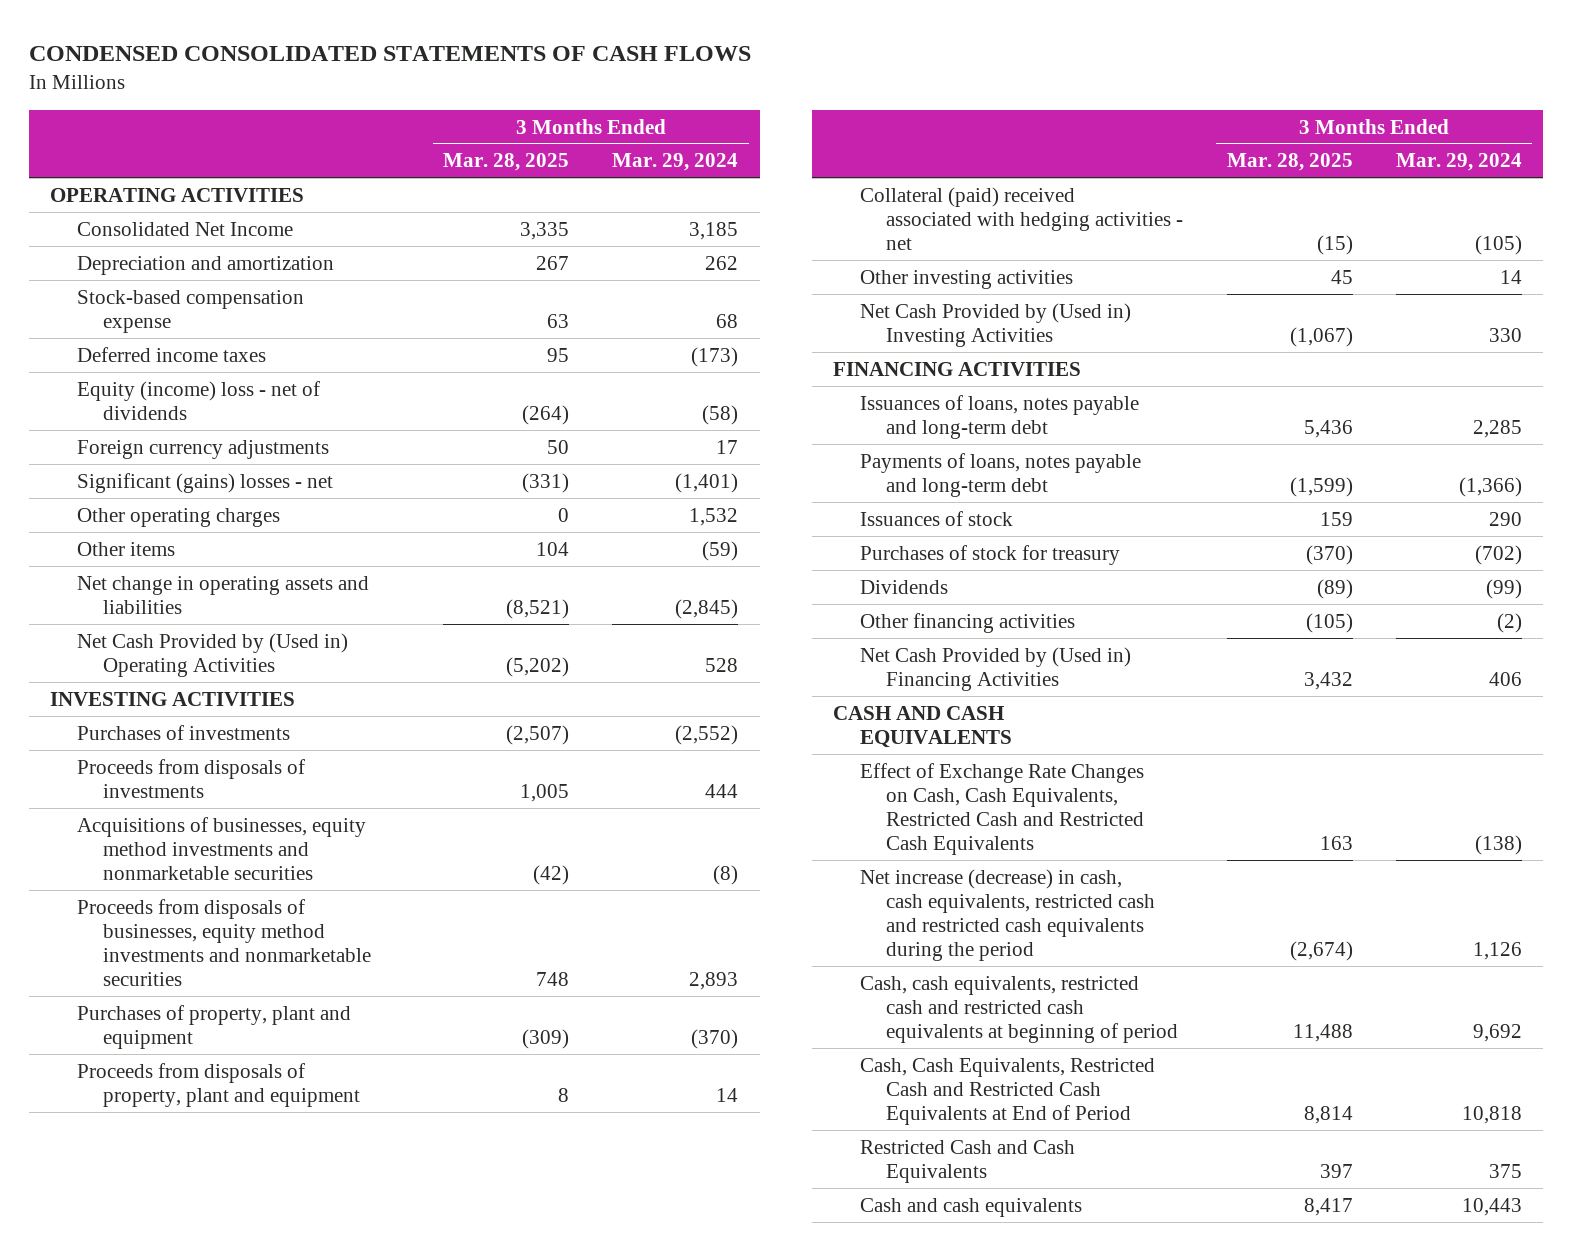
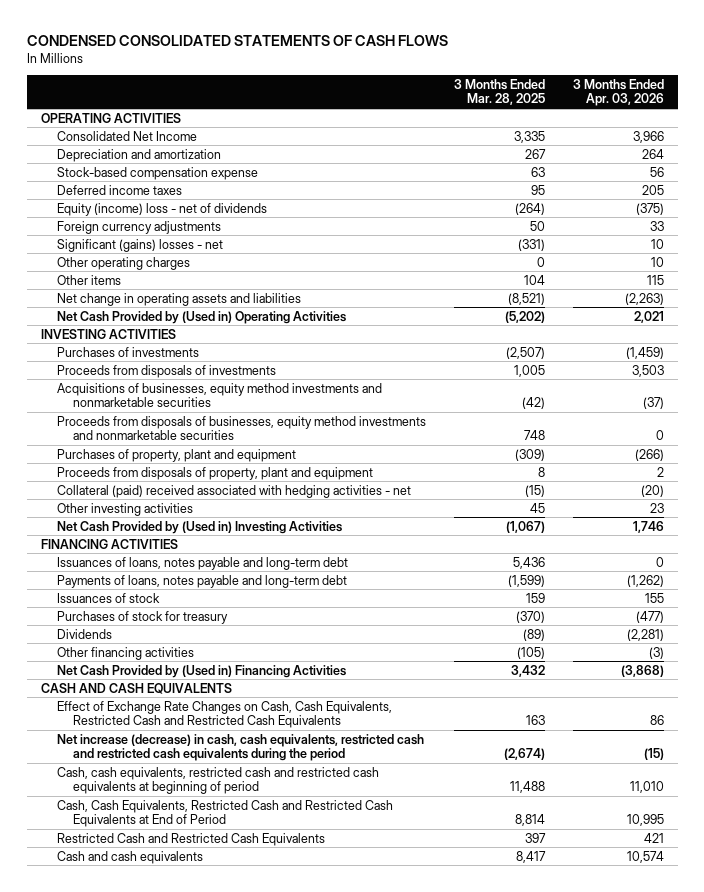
[612,153,739,172] Mar. 29, 2024 -> none
none -> [572,78,664,107] 3 Months Ended Apr. 03, 2026
[859,1139,1075,1183] Restricted Cash and Cash Equivalents -> [56,832,325,846] Restricted Cash and Restricted Cash Equivalents

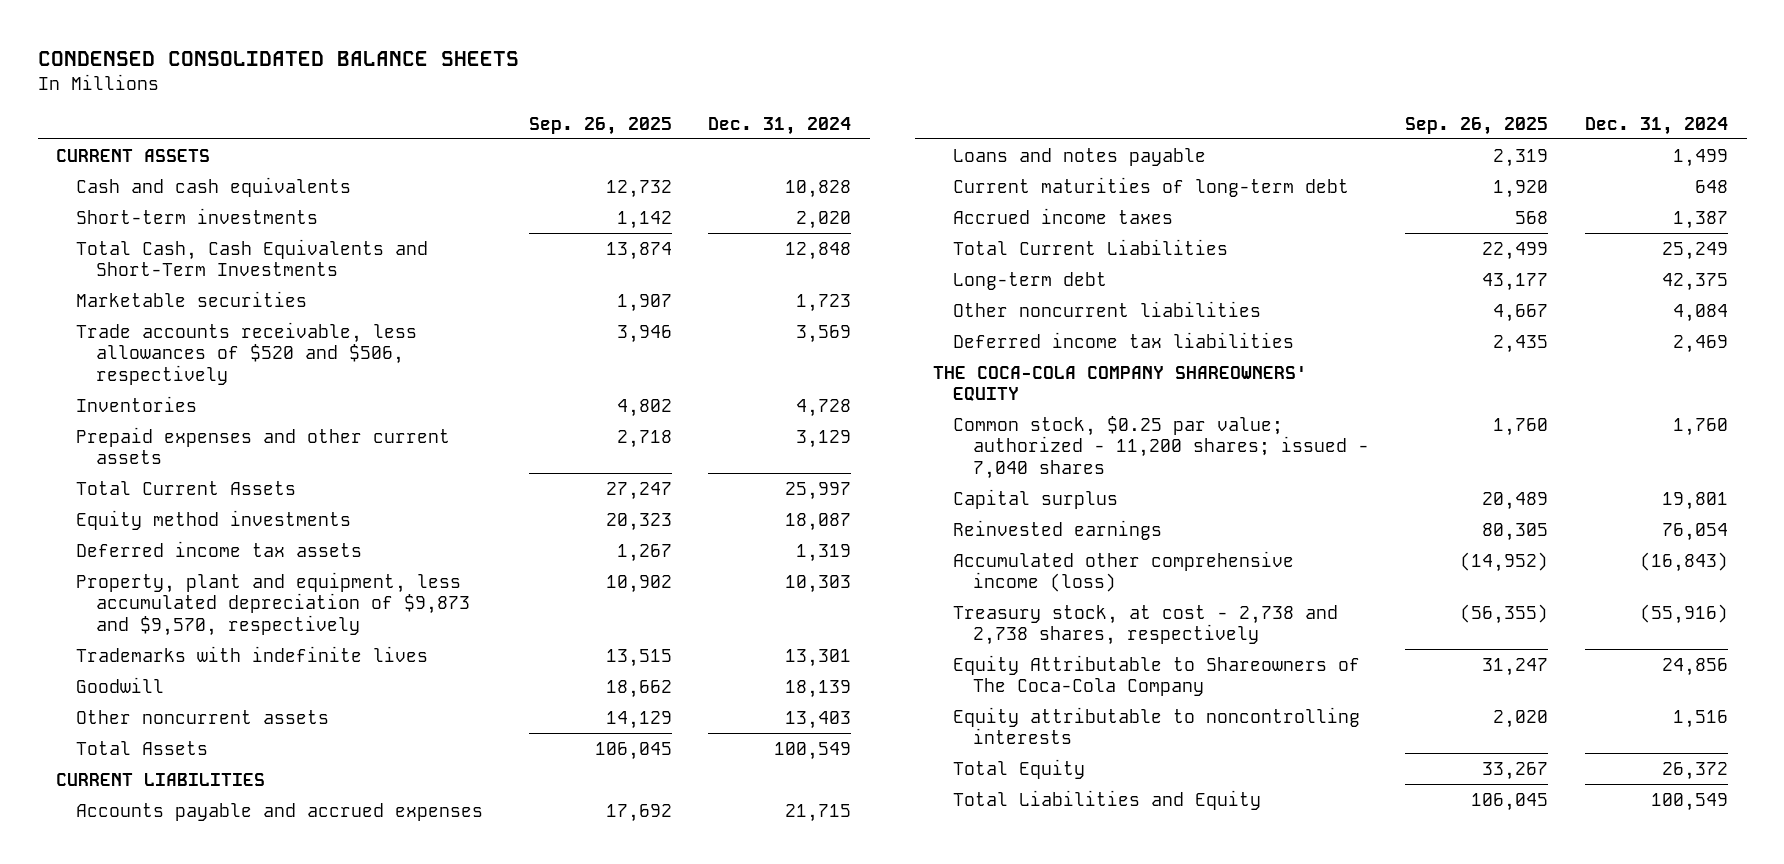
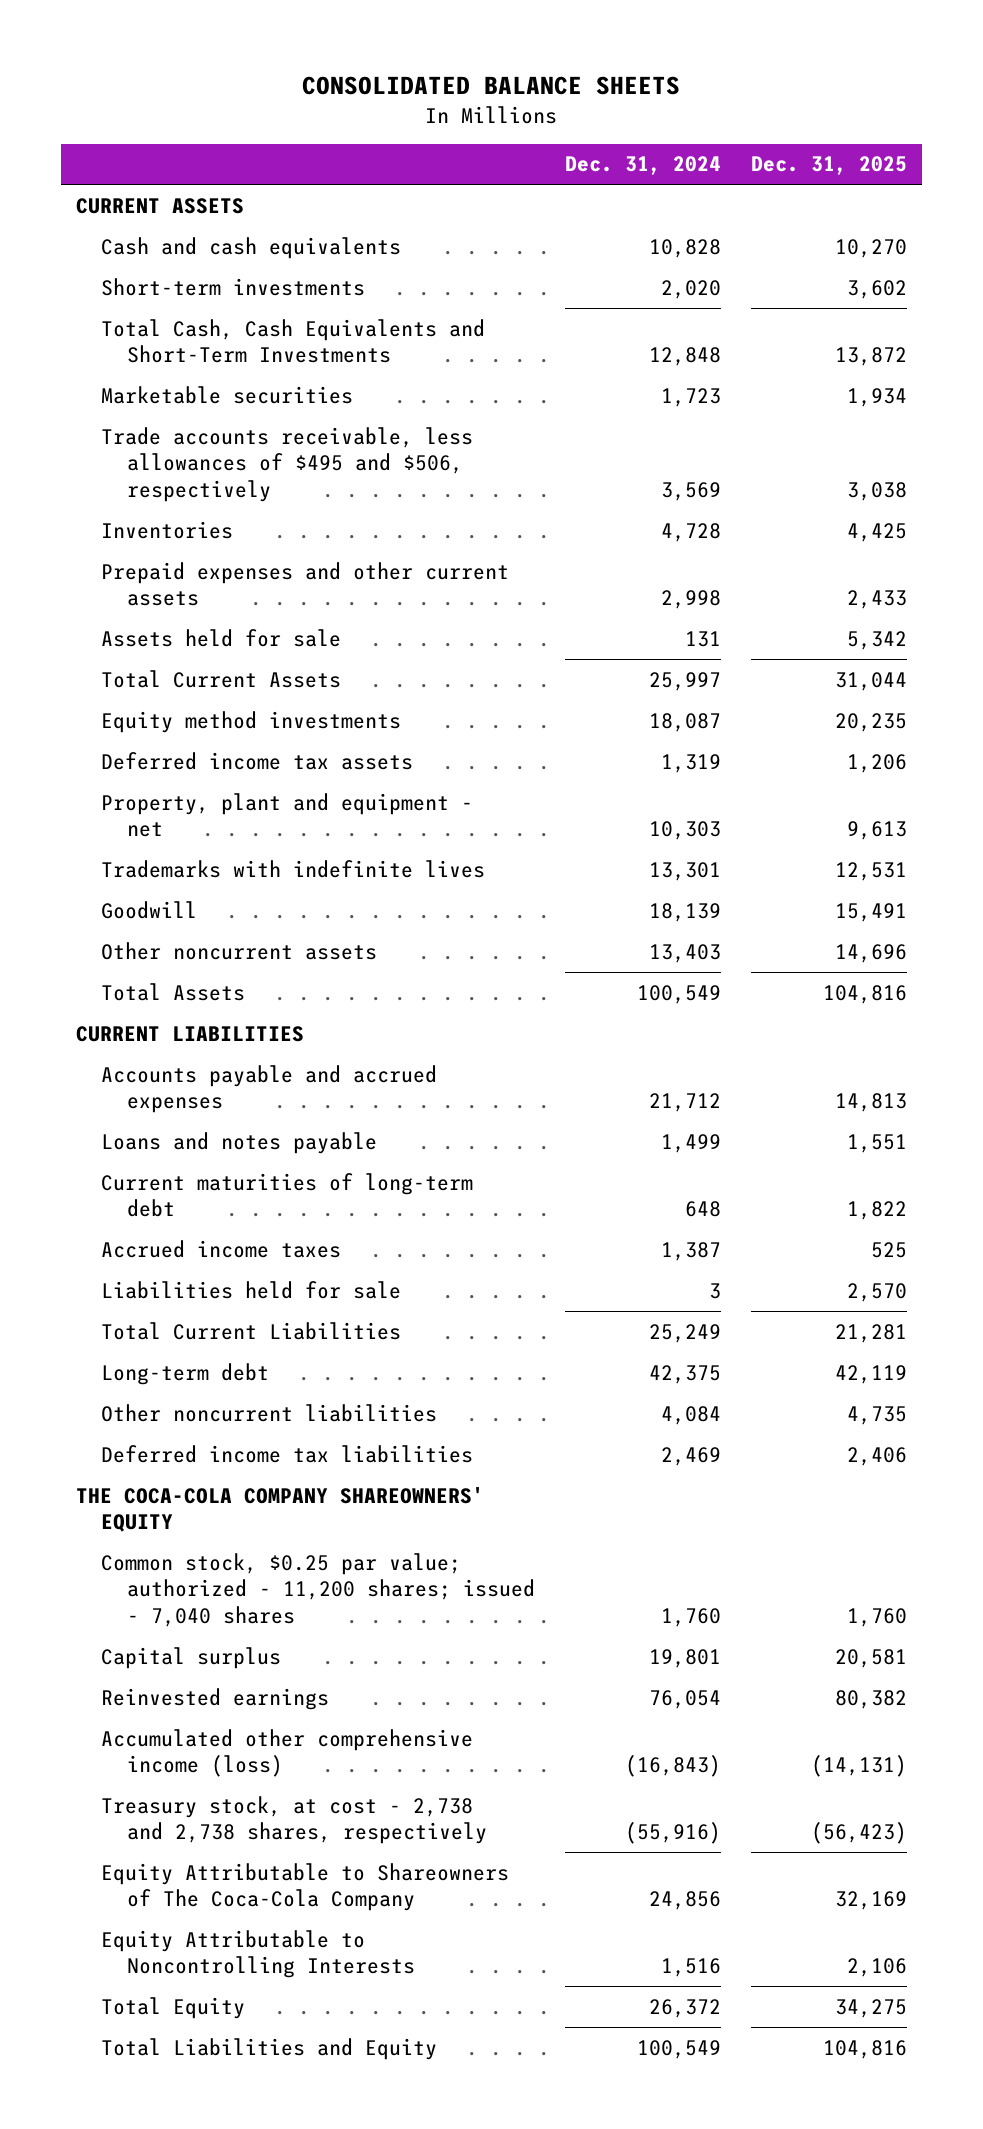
[37,50,519,66] CONDENSED CONSOLIDATED BALANCE SHEETS -> [302,75,681,95] CONSOLIDATED BALANCE SHEETS
[528,116,672,135] Sep. 26, 2025 -> none
none -> [750,156,907,176] Dec. 31, 2025
[76,321,418,385] Trade accounts receivable, less allowances of $520 and $506, respectively -> [101,426,474,502] Trade accounts receivable, less allowances of $495 and $506, respectively
[796,429,852,448] 3,129 -> [660,590,721,610] 2,998
none -> [101,628,342,647] Assets held for sale
[76,571,470,636] Property, plant and equipment, less accumulated depreciation of $9,873 and $9,570, respectively -> [101,792,474,838] Property, plant and equipment - net
[785,803,852,822] 21,715 -> [648,1093,721,1113] 21,712
none -> [101,1280,402,1299] Liabilities held for sale
[952,706,1360,745] Equity attributable to noncontrolling interests -> [101,1929,415,1979] Equity Attributable to Noncontrolling Interests

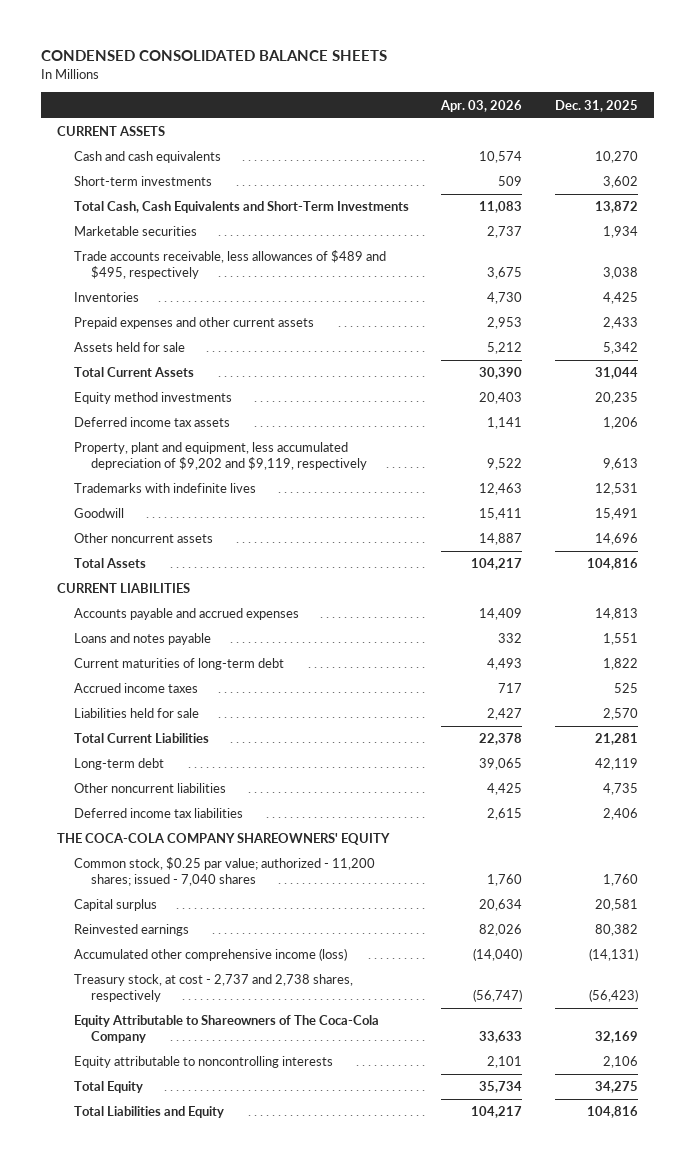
[302,75,681,95] CONSOLIDATED BALANCE SHEETS -> [40,50,387,62] CONDENSED CONSOLIDATED BALANCE SHEETS
[564,156,721,176] Dec. 31, 2024 -> none
none -> [440,99,523,112] Apr. 03, 2026
[101,426,474,502] Trade accounts receivable, less allowances of $495 and $506, respectively -> [73,250,386,279] Trade accounts receivable, less allowances of $489 and $495, respectively
[101,792,474,838] Property, plant and equipment - net -> [73,442,367,470] Property, plant and equipment, less accumulated depreciation of $9,202 and $9,119, respectively
[101,1795,487,1845] Treasury stock, at cost - 2,738 and 2,738 shares, respectively -> [73,974,353,1002] Treasury stock, at cost - 2,737 and 2,738 shares, respectively
[101,1929,415,1979] Equity Attributable to Noncontrolling Interests -> [73,1056,333,1069] Equity attributable to noncontrolling interests

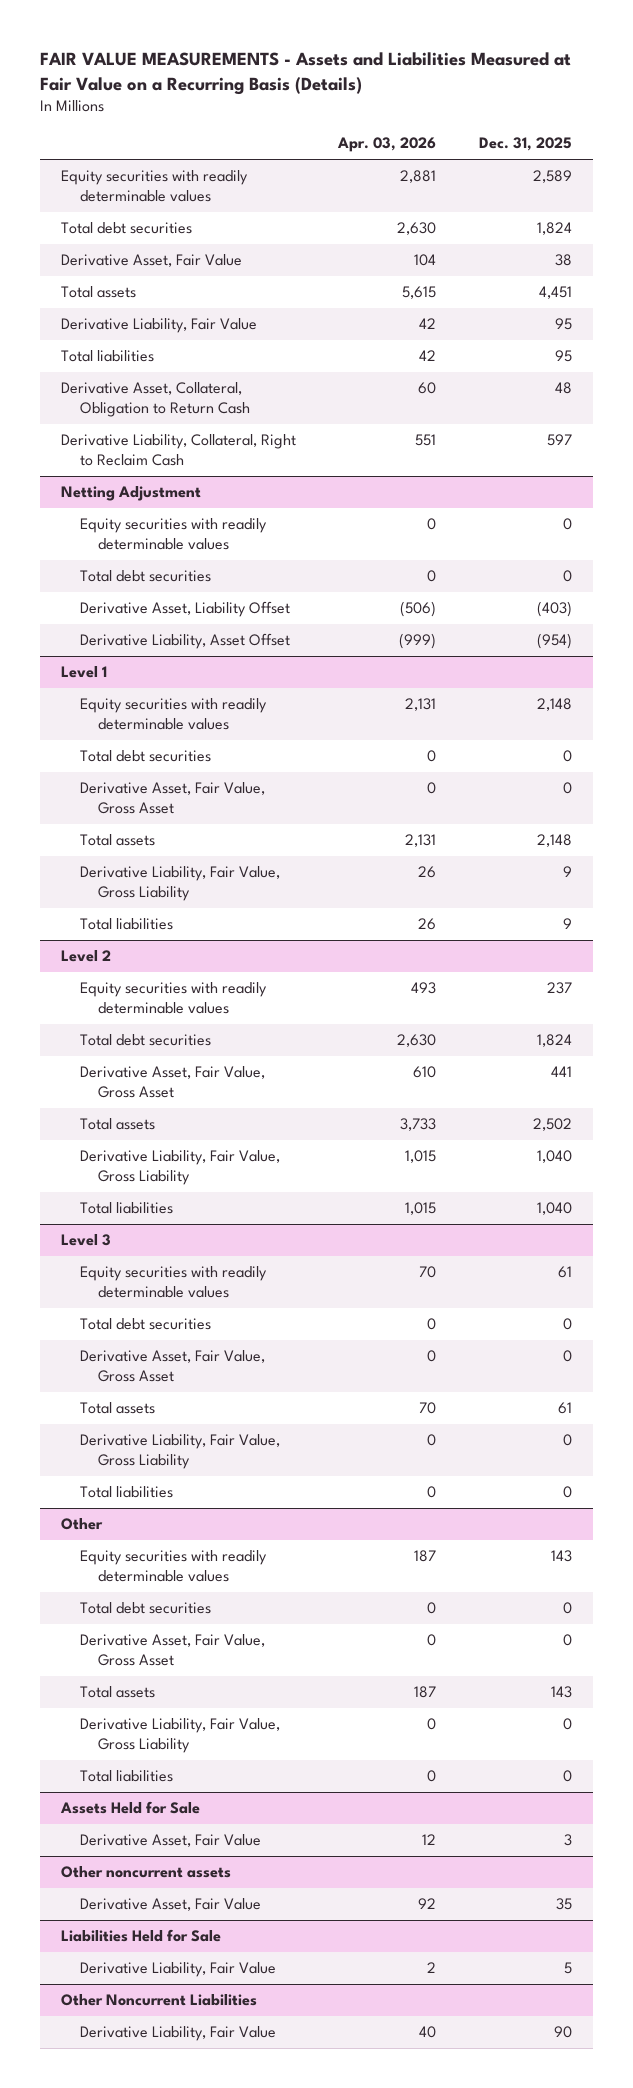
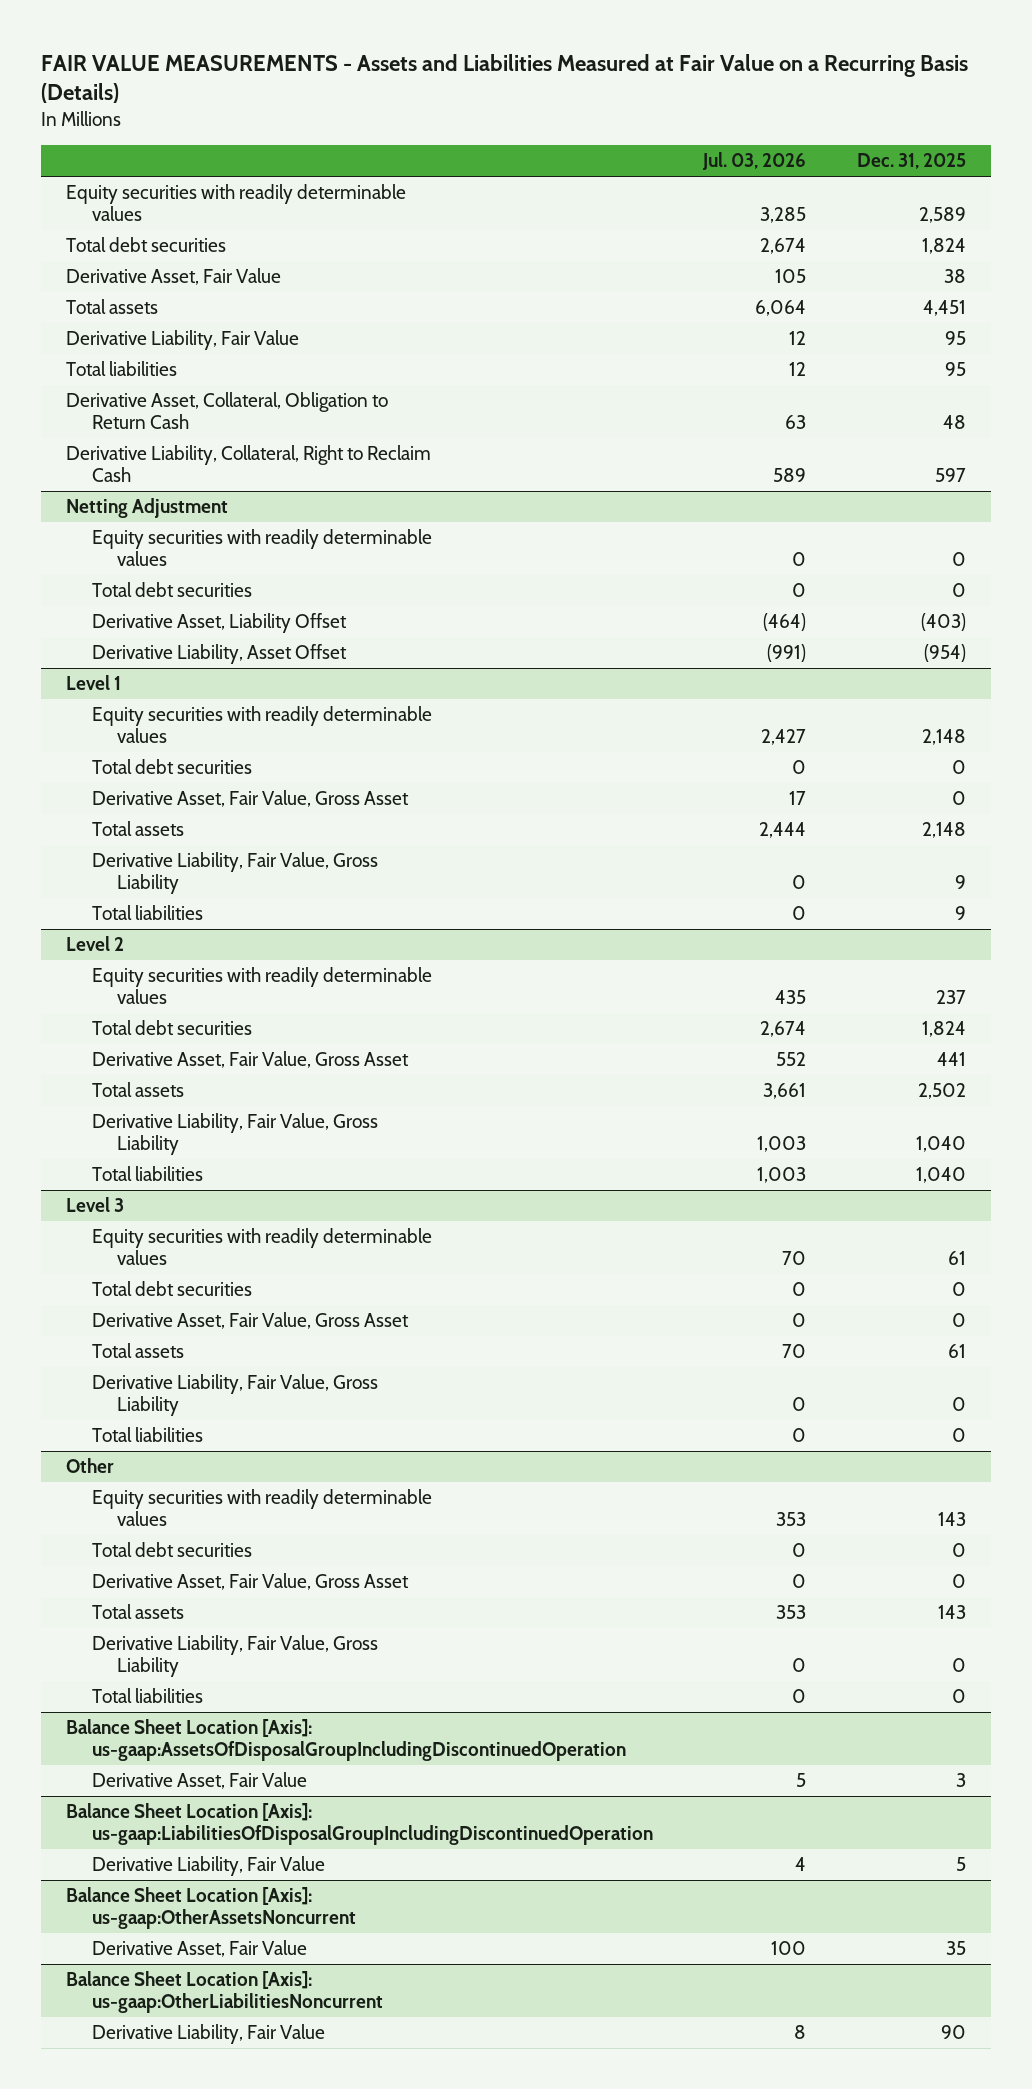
[337,137,437,153] Apr. 03, 2026 -> none
none -> [702,152,807,171] Jul. 03, 2026
[60,1801,201,1815] Assets Held for Sale -> none
none -> [66,1719,626,1762] Balance Sheet Location [Axis]: us-gaap:AssetsOfDisposalGroupIncludingDiscontinuedOperation
[61,1866,232,1879] Other noncurrent assets -> none
[79,1898,261,1912] Derivative Asset, Fair Value -> none
[61,1929,222,1943] Liabilities Held for Sale -> none
none -> [66,1803,653,1846] Balance Sheet Location [Axis]: us-gaap:LiabilitiesOfDisposalGroupIncludingDiscontinuedOperation
[61,1994,258,2007] Other Noncurrent Liabilities -> none
none -> [66,1887,356,1930] Balance Sheet Location [Axis]: us-gaap:OtherAssetsNoncurrent
none -> [91,1940,307,1958] Derivative Asset, Fair Value
none -> [66,1971,383,2014] Balance Sheet Location [Axis]: us-gaap:OtherLiabilitiesNoncurrent

